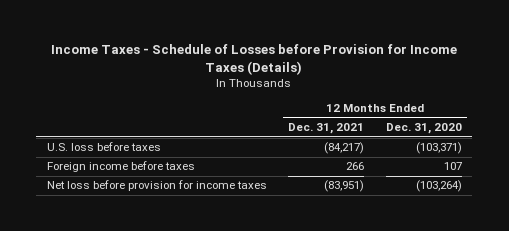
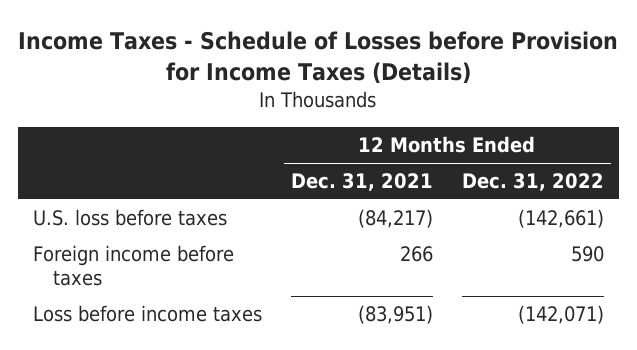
[385,123,462,135] Dec. 31, 2020 -> none
none -> [461,173,604,192] Dec. 31, 2022
[46,180,267,192] Net loss before provision for income taxes -> [32,305,262,323] Loss before income taxes

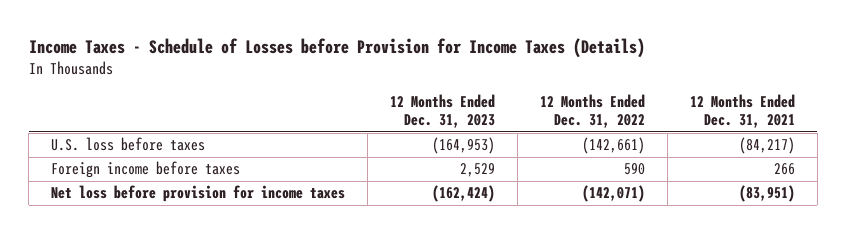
none -> [389,93,495,129] 12 Months Ended Dec. 31, 2023
[32,305,262,323] Loss before income taxes -> [50,185,345,203] Net loss before provision for income taxes

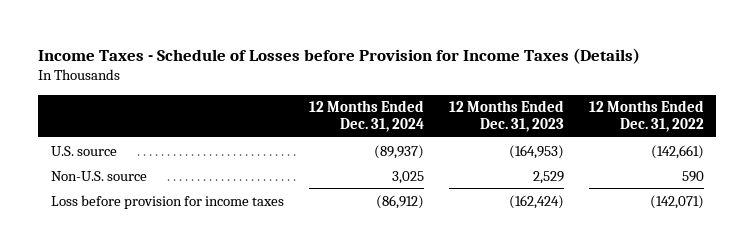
[689,93,795,129] 12 Months Ended Dec. 31, 2021 -> none
none -> [308,100,424,133] 12 Months Ended Dec. 31, 2024
[50,137,205,152] U.S. loss before taxes -> [50,145,117,156] U.S. source
[50,161,240,179] Foreign income before taxes -> [50,170,147,181] Non-U.S. source
[50,185,345,203] Net loss before provision for income taxes -> [50,194,284,209] Loss before provision for income taxes

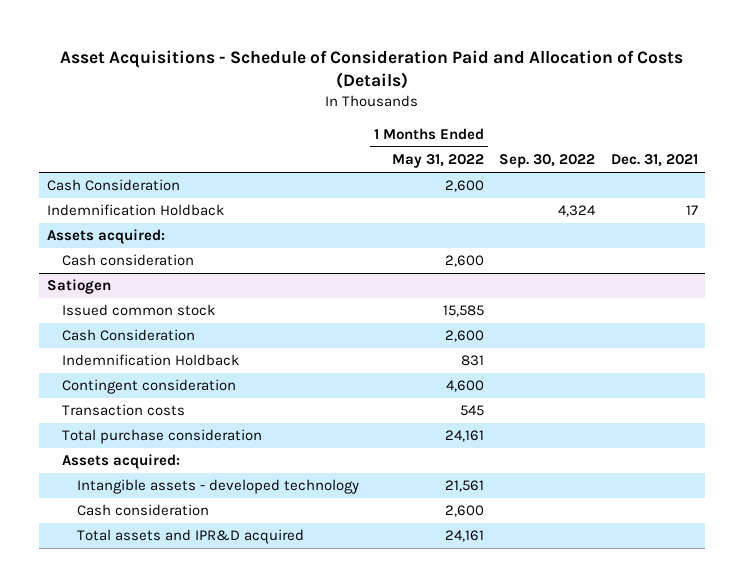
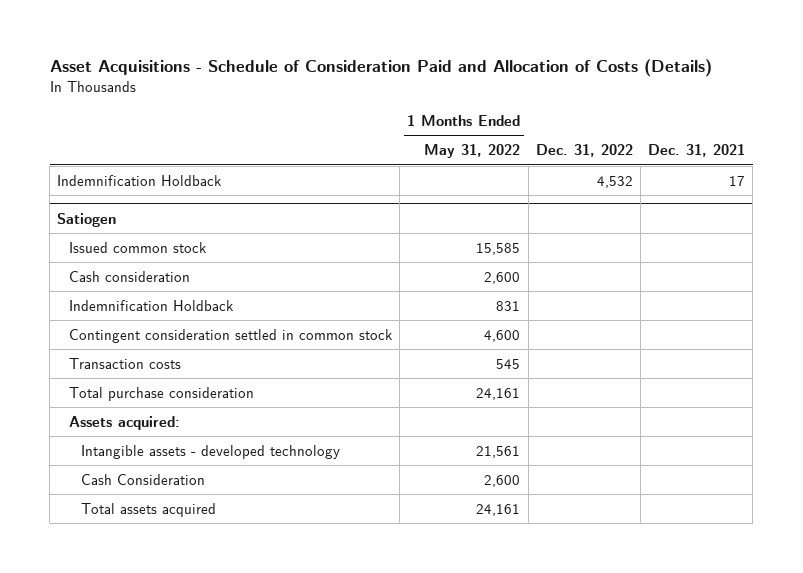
[499,154,596,169] Sep. 30, 2022 -> none
none -> [535,144,633,158] Dec. 31, 2022
[46,179,180,192] Cash Consideration -> none
[46,229,165,245] Assets acquired: -> none
[61,254,194,267] Cash consideration -> none
[76,504,209,517] Cash consideration -> [68,270,190,282] Cash consideration
[61,379,236,395] Contingent consideration -> [68,328,393,343] Contingent consideration settled in common stock
[61,329,195,342] Cash Consideration -> [80,473,205,485] Cash Consideration
[76,529,304,545] Total assets and IPR&D acquired -> [80,502,216,517] Total assets acquired

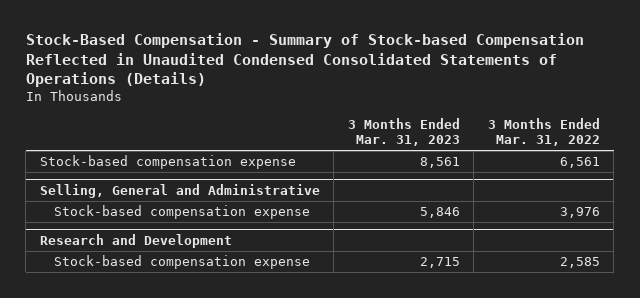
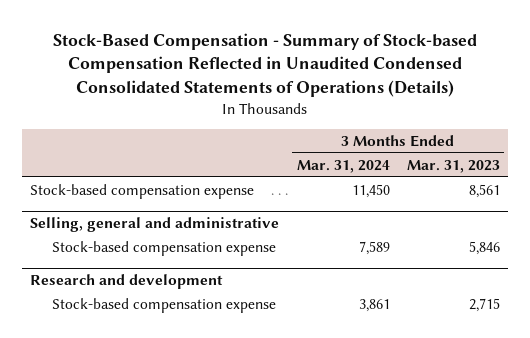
[487,118,600,147] 3 Months Ended Mar. 31, 2022 -> none
none -> [296,159,390,173] Mar. 31, 2024
[39,183,320,198] Selling, General and Administrative -> [30,216,280,232] Selling, general and administrative
[39,233,232,248] Research and Development -> [30,273,224,289] Research and development

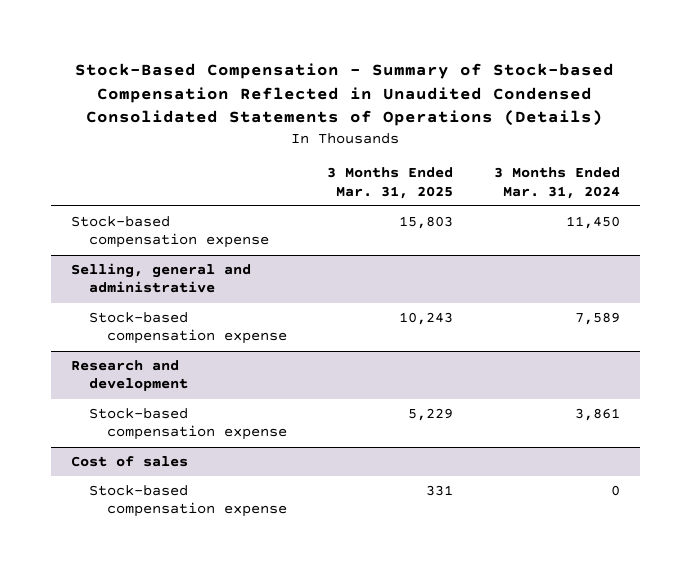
[406,159,500,173] Mar. 31, 2023 -> none
none -> [327,167,454,199] 3 Months Ended Mar. 31, 2025
none -> [71,456,189,468] Cost of sales
none -> [89,485,288,518] Stock-based compensation expense

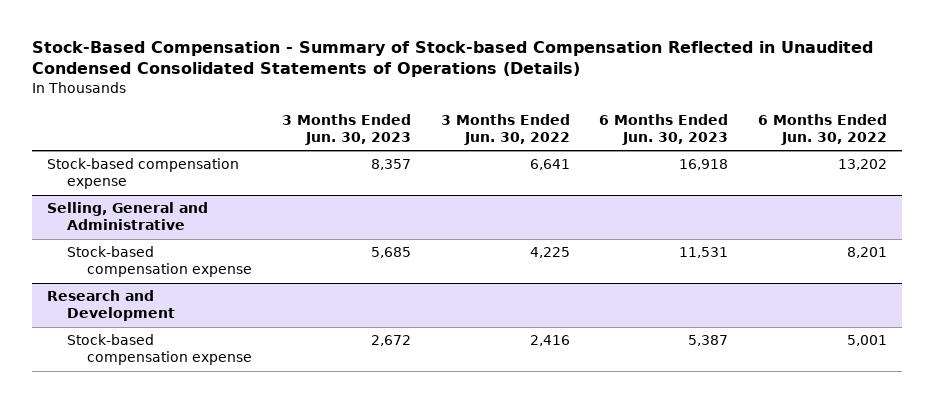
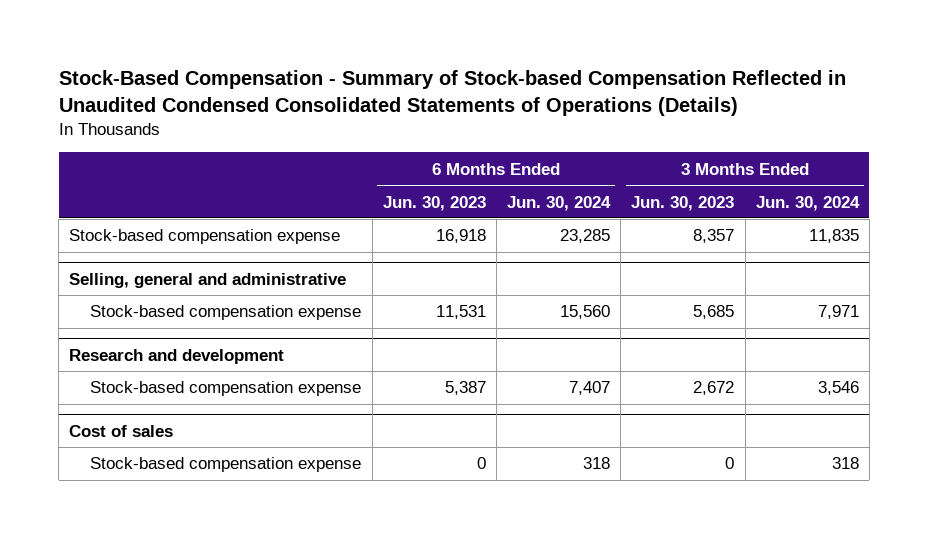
[440,113,570,145] 3 Months Ended Jun. 30, 2022 -> none
[758,113,888,145] 6 Months Ended Jun. 30, 2022 -> none
none -> [507,195,612,211] Jun. 30, 2024
none -> [755,195,860,211] Jun. 30, 2024
[46,202,208,231] Selling, General and Administrative -> [69,272,347,288] Selling, general and administrative
[46,290,175,322] Research and Development -> [69,348,285,364] Research and development
none -> [69,424,174,437] Cost of sales
none -> [90,457,362,473] Stock-based compensation expense

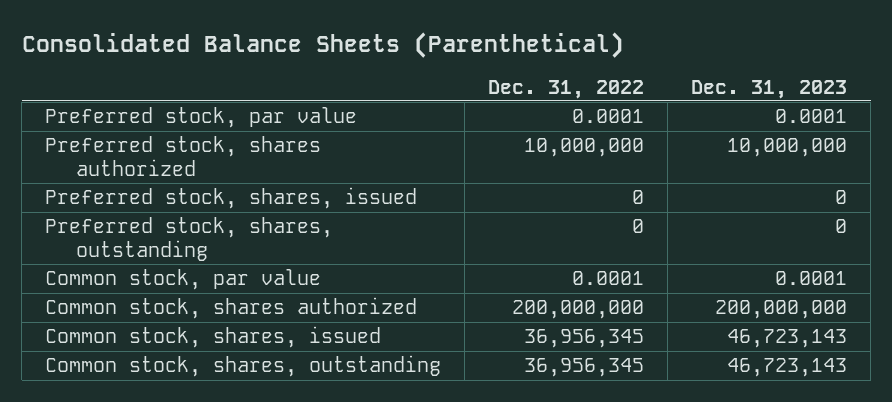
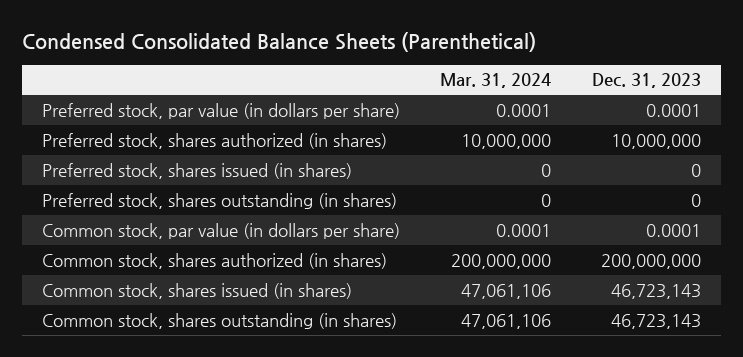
[21,32,624,59] Consolidated Balance Sheets (Parenthetical) -> [21,31,536,52] Condensed Consolidated Balance Sheets (Parenthetical)
[488,79,645,99] Dec. 31, 2022 -> none
none -> [440,73,552,89] Mar. 31, 2024
[45,107,358,129] Preferred stock, par value -> [42,102,401,119] Preferred stock, par value (in dollars per share)
[45,136,322,176] Preferred stock, shares authorized -> [42,132,388,149] Preferred stock, shares authorized (in shares)
[45,187,418,210] Preferred stock, shares, issued -> [42,162,353,179] Preferred stock, shares issued (in shares)
[45,217,334,261] Preferred stock, shares, outstanding -> [42,192,398,209] Preferred stock, shares outstanding (in shares)
[45,269,322,291] Common stock, par value -> [42,222,401,239] Common stock, par value (in dollars per share)
[45,297,418,320] Common stock, shares authorized -> [42,252,388,269] Common stock, shares authorized (in shares)
[45,326,382,349] Common stock, shares, issued -> [42,282,353,299] Common stock, shares issued (in shares)
[45,355,442,378] Common stock, shares, outstanding -> [42,312,398,329] Common stock, shares outstanding (in shares)

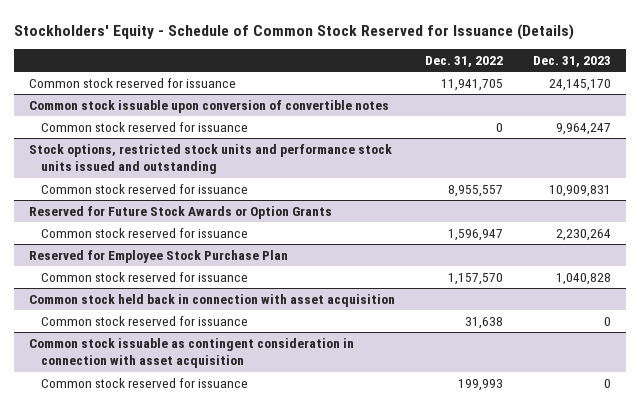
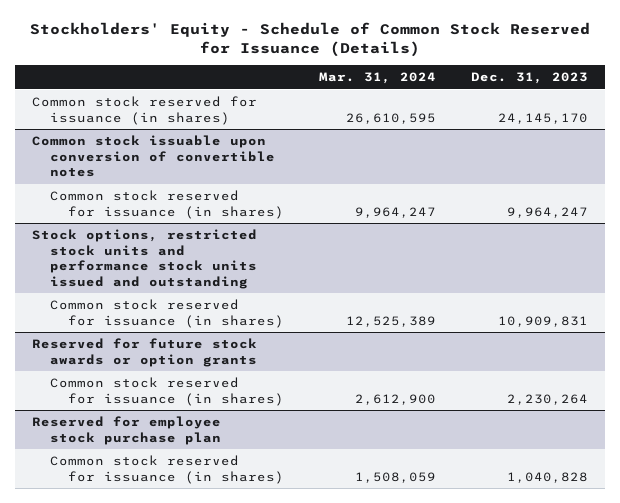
[425,56,504,68] Dec. 31, 2022 -> none
none -> [318,72,436,85] Mar. 31, 2024
[29,77,237,88] Common stock reserved for issuance -> [32,96,258,125] Common stock reserved for issuance (in shares)
[40,121,248,132] Common stock reserved for issuance -> [50,190,284,219] Common stock reserved for issuance (in shares)
[29,293,396,307] Common stock held back in connection with asset acquisition -> none
[40,315,248,326] Common stock reserved for issuance -> none
[29,337,355,369] Common stock issuable as contingent consideration in connection with asset acquisition -> none
[40,377,248,388] Common stock reserved for issuance -> none
[40,183,248,194] Common stock reserved for issuance -> [50,299,284,328] Common stock reserved for issuance (in shares)
[29,205,333,219] Reserved for Future Stock Awards or Option Grants -> [32,338,258,367] Reserved for future stock awards or option grants
[40,227,248,238] Common stock reserved for issuance -> [50,377,284,406] Common stock reserved for issuance (in shares)
[29,249,289,263] Reserved for Employee Stock Purchase Plan -> [32,416,222,445] Reserved for employee stock purchase plan
[40,271,248,282] Common stock reserved for issuance -> [50,455,284,484] Common stock reserved for issuance (in shares)

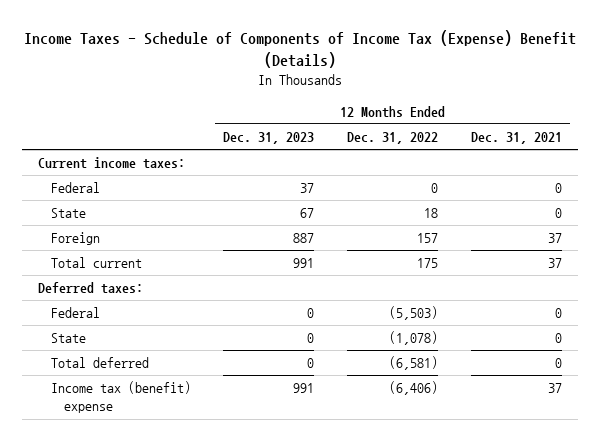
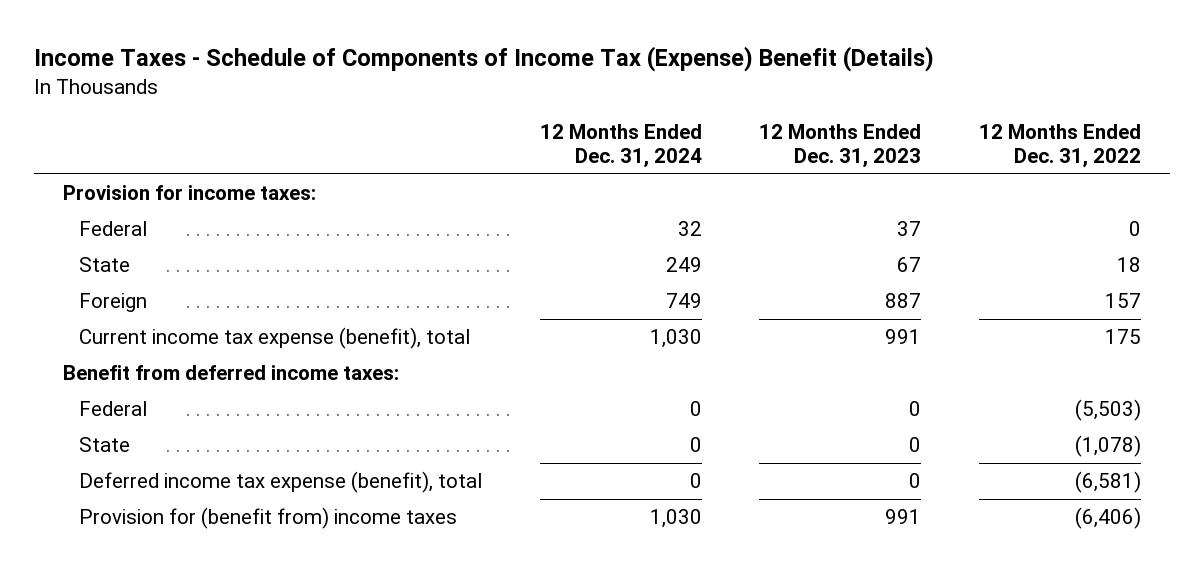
[470,131,562,144] Dec. 31, 2021 -> none
none -> [539,124,702,169] 12 Months Ended Dec. 31, 2024
[37,157,185,170] Current income taxes: -> [62,185,316,201] Provision for income taxes:
[50,257,142,269] Total current -> [79,327,471,350] Current income tax expense (benefit), total
[37,282,143,295] Deferred taxes: -> [62,365,399,381] Benefit from deferred income taxes:
[50,357,149,369] Total deferred -> [79,471,483,494] Deferred income tax expense (benefit), total
[50,381,191,414] Income tax (benefit) expense -> [79,507,458,530] Provision for (benefit from) income taxes

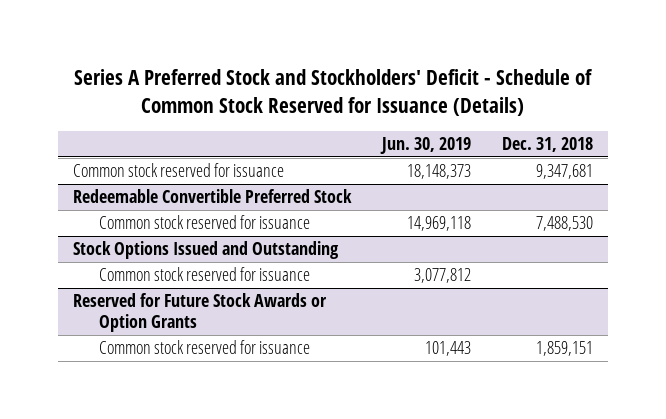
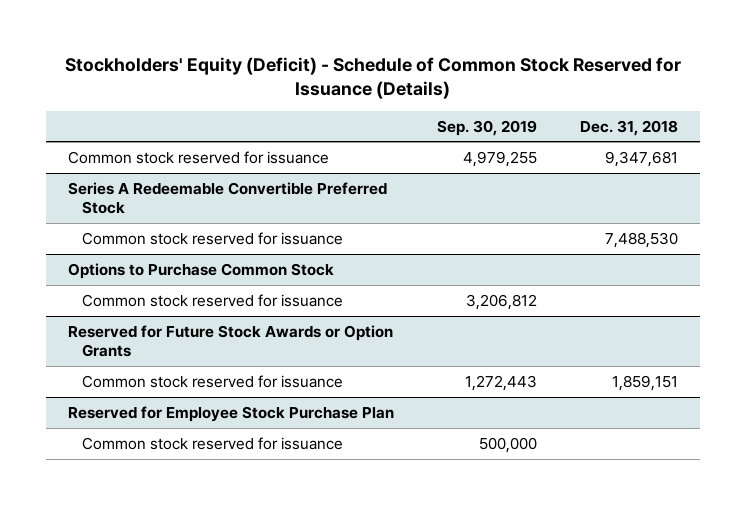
[73,69,593,116] Series A Preferred Stock and Stockholders' Deficit - Schedule of Common Stock Reserved for Issuance (Details) -> [64,56,681,100] Stockholders' Equity (Deficit) - Schedule of Common Stock Reserved for Issuance (Details)
[379,136,471,154] Jun. 30, 2019 -> none
none -> [436,119,537,136] Sep. 30, 2019
[73,189,353,204] Redeemable Convertible Preferred Stock -> [67,181,387,214] Series A Redeemable Convertible Preferred Stock
[73,241,340,260] Stock Options Issued and Outstanding -> [67,262,334,279] Options to Purchase Common Stock
none -> [67,405,394,422] Reserved for Employee Stock Purchase Plan
none -> [81,436,343,450] Common stock reserved for issuance

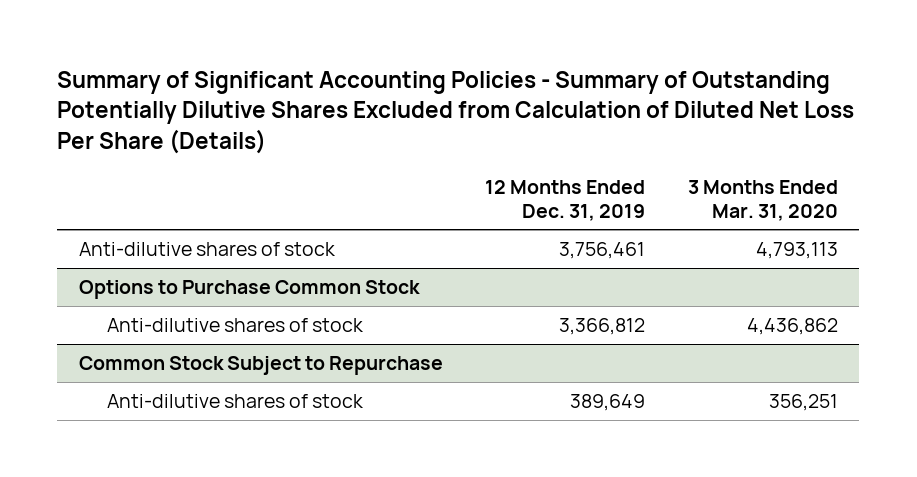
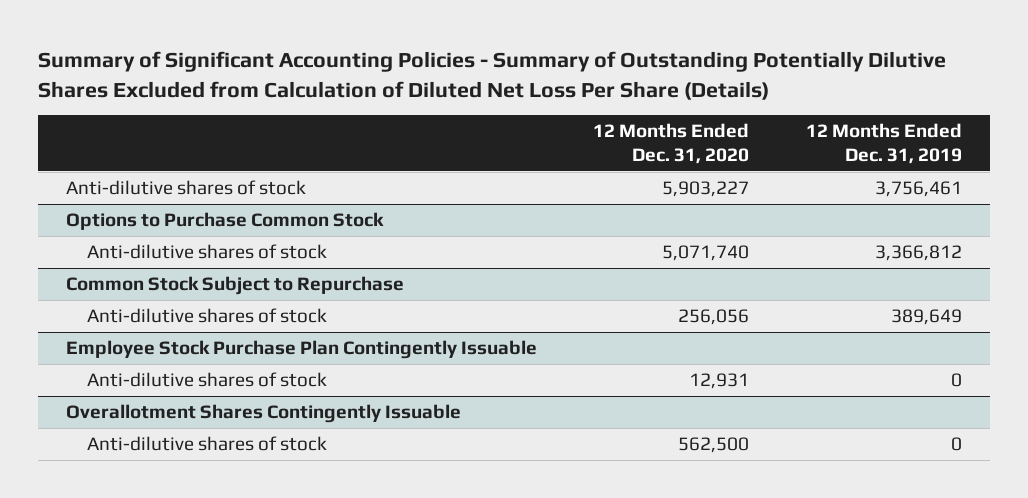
[688,180,839,221] 3 Months Ended Mar. 31, 2020 -> none
none -> [593,123,750,164] 12 Months Ended Dec. 31, 2020
none -> [66,339,538,359] Employee Stock Purchase Plan Contingently Issuable
none -> [87,371,328,387] Anti-dilutive shares of stock
none -> [66,403,462,423] Overallotment Shares Contingently Issuable
none -> [87,435,328,451] Anti-dilutive shares of stock

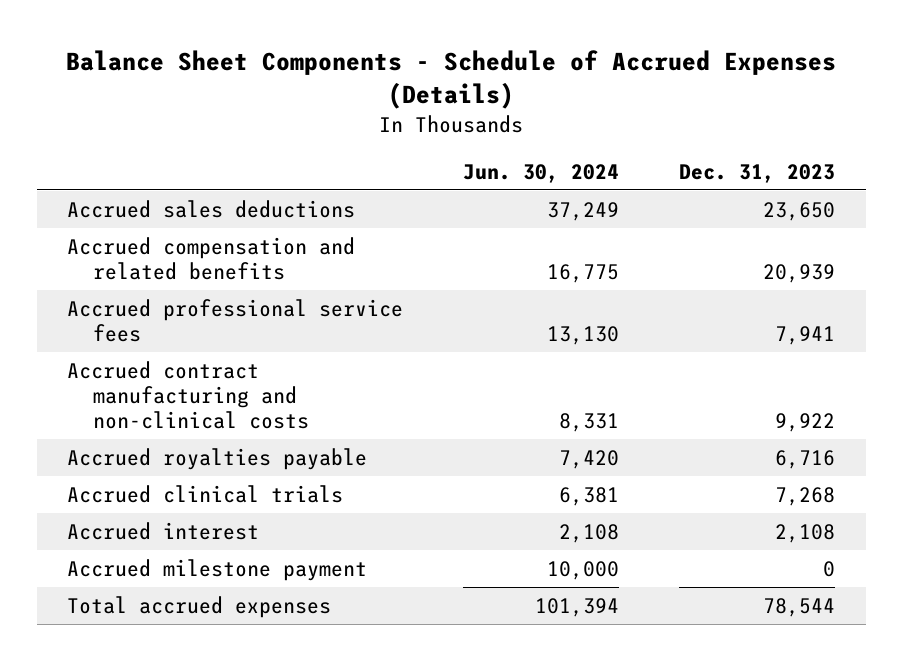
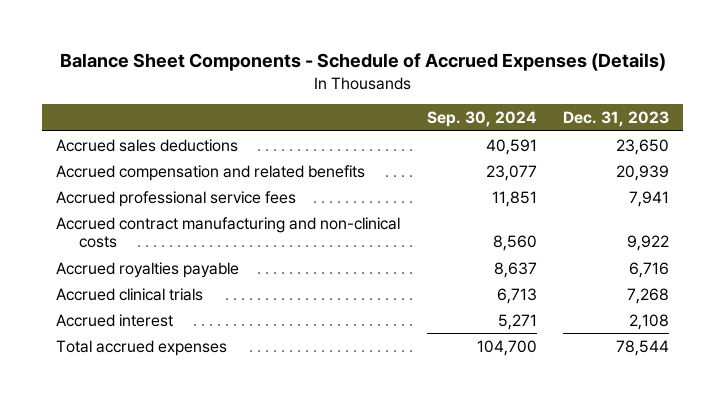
[463,163,620,183] Jun. 30, 2024 -> none
none -> [426,111,537,128] Sep. 30, 2024
[67,558,368,581] Accrued milestone payment -> none

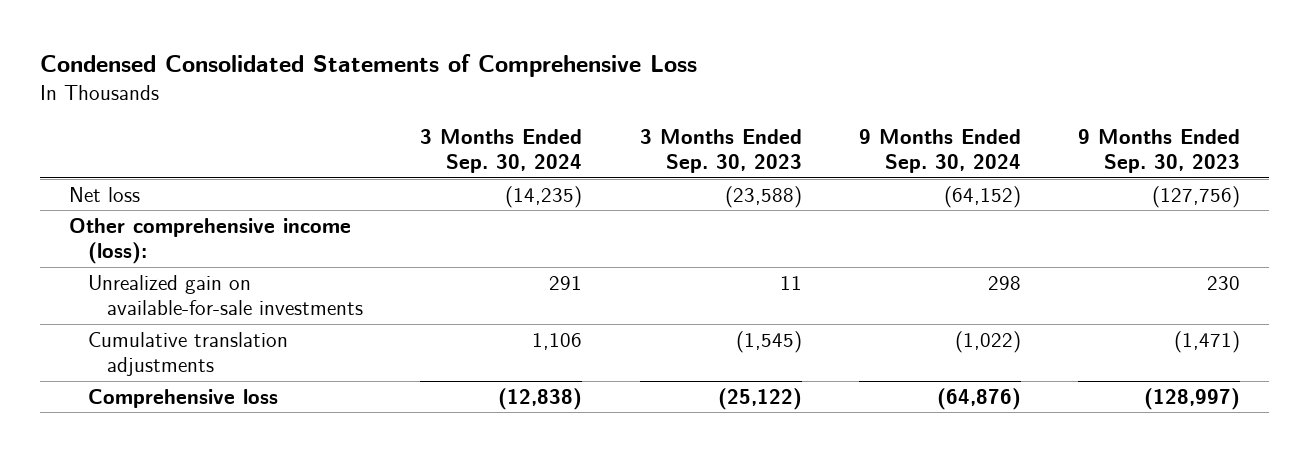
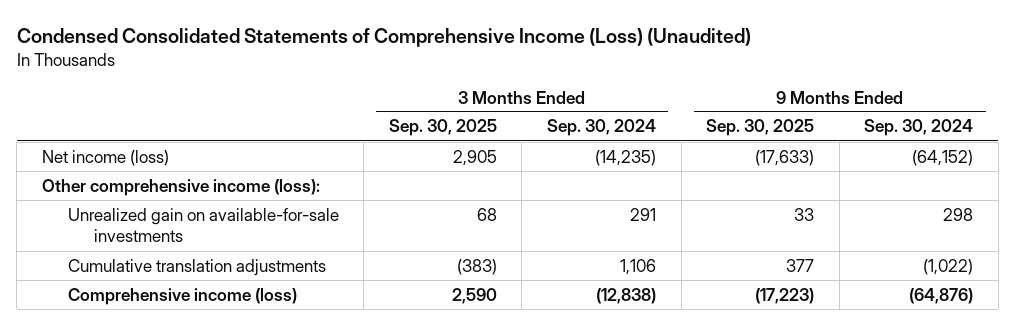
[40,54,698,78] Condensed Consolidated Statements of Comprehensive Loss -> [16,28,751,48] Condensed Consolidated Statements of Comprehensive Income (Loss) (Unaudited)
[639,128,802,173] 3 Months Ended Sep. 30, 2023 -> none
[1078,128,1241,173] 9 Months Ended Sep. 30, 2023 -> none
none -> [388,119,497,137] Sep. 30, 2025
none -> [706,119,815,137] Sep. 30, 2025
[69,186,141,202] Net loss -> [41,149,169,166] Net income (loss)
[88,388,279,408] Comprehensive loss -> [67,287,297,305] Comprehensive income (loss)

